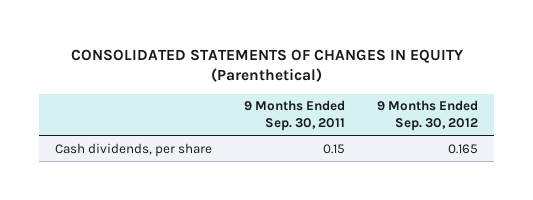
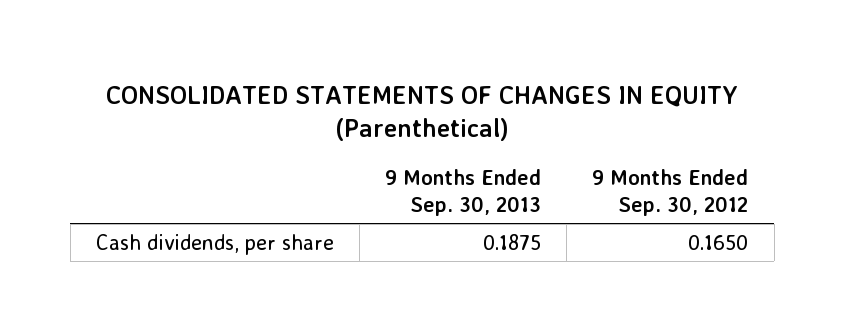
[244,100,346,131] 9 Months Ended Sep. 30, 2011 -> none
none -> [385,168,542,217] 9 Months Ended Sep. 30, 2013
[447,143,478,154] 0.165 -> [688,234,749,250] 0.1650

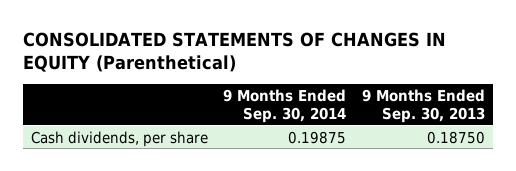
[592,168,749,217] 9 Months Ended Sep. 30, 2012 -> none
none -> [223,88,347,124] 9 Months Ended Sep. 30, 2014
[483,233,542,250] 0.1875 -> [427,130,486,144] 0.18750

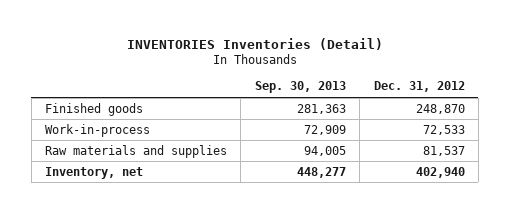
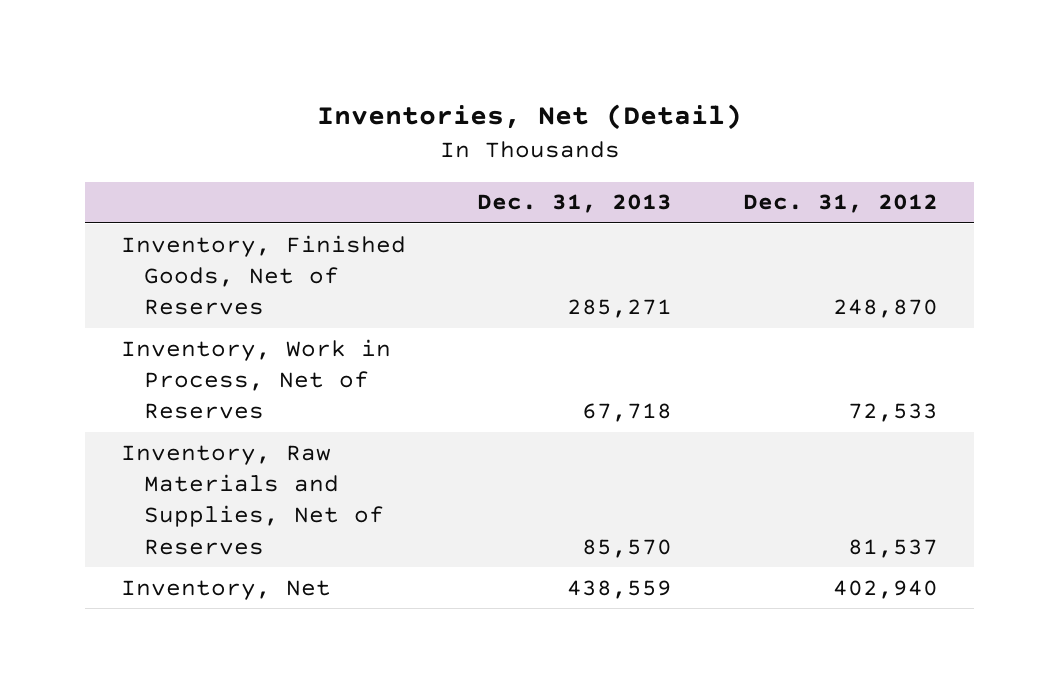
[126,37,383,50] INVENTORIES Inventories (Detail) -> [316,103,742,130] Inventories, Net (Detail)
[254,81,346,94] Sep. 30, 2013 -> none
none -> [477,194,673,214] Dec. 31, 2013
[45,102,144,116] Finished goods -> [120,234,406,316] Inventory, Finished Goods, Net of Reserves
[45,123,151,137] Work-in-process -> [120,338,391,420] Inventory, Work in Process, Net of Reserves
[45,144,228,158] Raw materials and supplies -> [120,444,384,555] Inventory, Raw Materials and Supplies, Net of Reserves
[45,166,144,179] Inventory, net -> [120,579,331,600] Inventory, Net

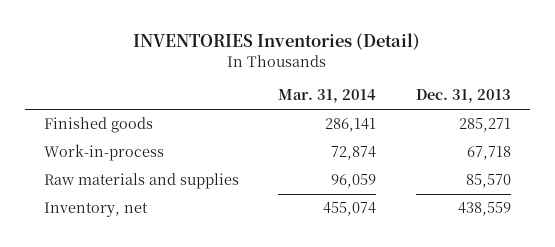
[316,103,742,130] Inventories, Net (Detail) -> [133,33,421,51] INVENTORIES Inventories (Detail)
[743,194,939,214] Dec. 31, 2012 -> none
none -> [278,89,377,104] Mar. 31, 2014
[120,234,406,316] Inventory, Finished Goods, Net of Reserves -> [44,117,154,134] Finished goods
[120,338,391,420] Inventory, Work in Process, Net of Reserves -> [44,144,165,162] Work-in-process
[120,444,384,555] Inventory, Raw Materials and Supplies, Net of Reserves -> [44,173,240,190] Raw materials and supplies
[120,579,331,600] Inventory, Net -> [44,202,149,218] Inventory, net

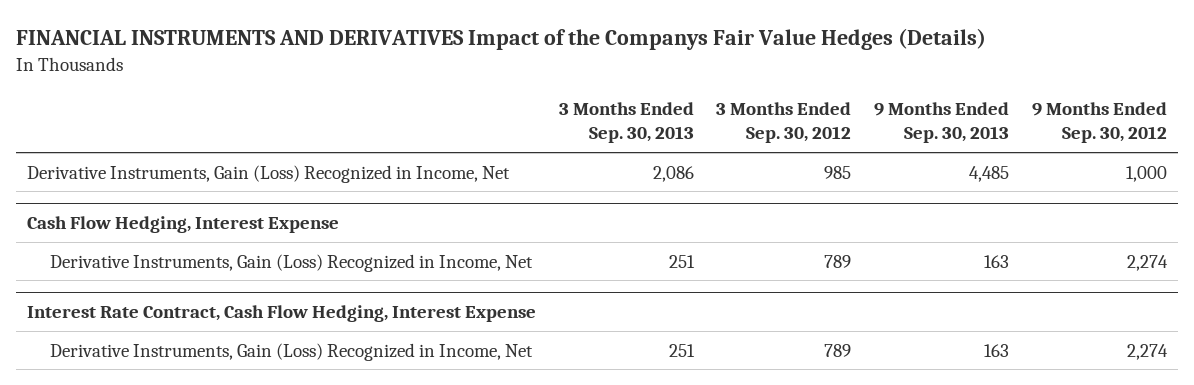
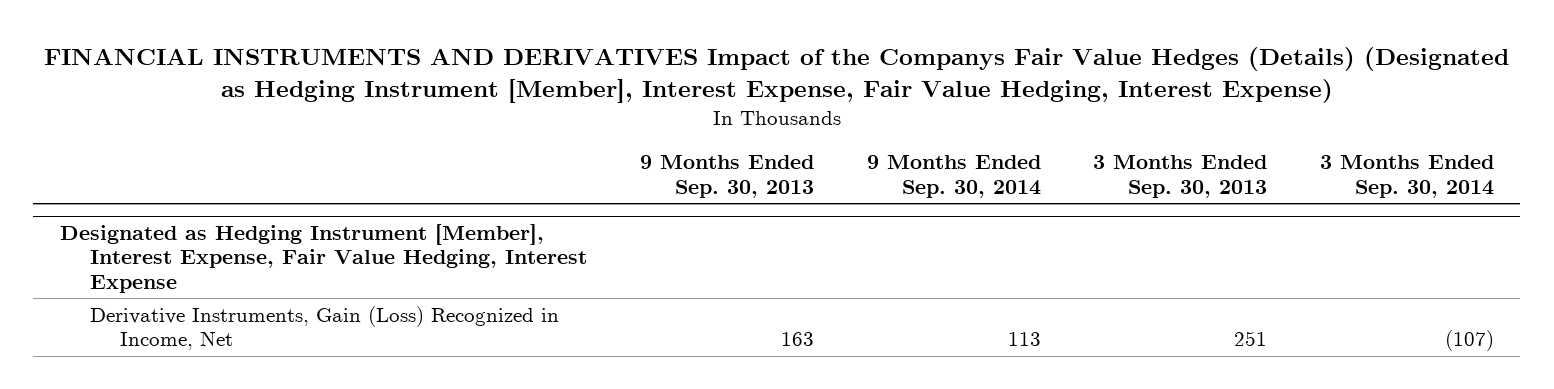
[16,28,987,51] FINANCIAL INSTRUMENTS AND DERIVATIVES Impact of the Companys Fair Value Hedges (Details) -> [43,47,1509,104] FINANCIAL INSTRUMENTS AND DERIVATIVES Impact of the Companys Fair Value Hedges (Details) (Designated as Hedging Instrument [Member], Interest Expense, Fair Value Hedging, Interest Expense)
[716,102,852,144] 3 Months Ended Sep. 30, 2012 -> none
[1031,102,1167,144] 9 Months Ended Sep. 30, 2012 -> none
none -> [866,155,1041,198] 9 Months Ended Sep. 30, 2014
none -> [1319,155,1494,198] 3 Months Ended Sep. 30, 2014
[27,164,511,183] Derivative Instruments, Gain (Loss) Recognized in Income, Net -> none
[27,215,340,233] Cash Flow Hedging, Interest Expense -> none
[50,253,534,272] Derivative Instruments, Gain (Loss) Recognized in Income, Net -> none
[27,304,537,322] Interest Rate Contract, Cash Flow Hedging, Interest Expense -> none
none -> [59,223,588,293] Designated as Hedging Instrument [Member], Interest Expense, Fair Value Hedging, Interest Expense

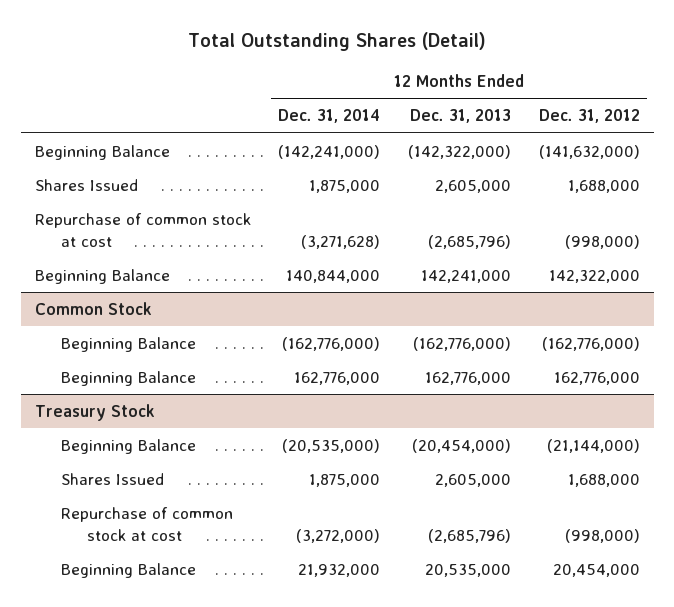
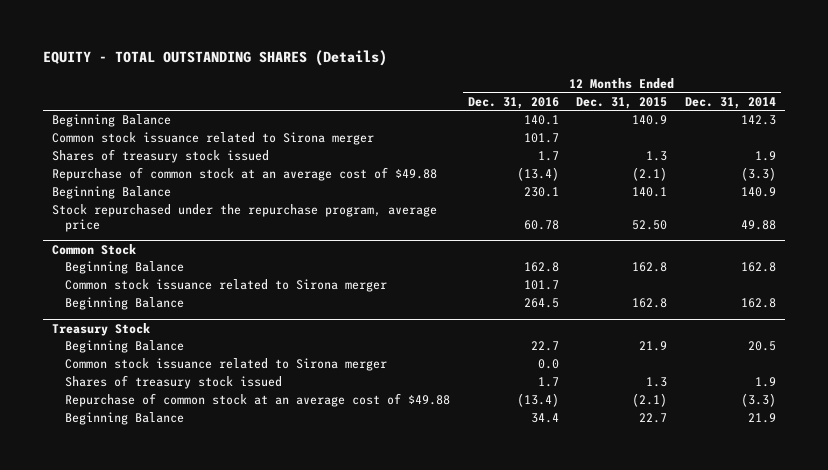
[188,32,487,52] Total Outstanding Shares (Detail) -> [42,50,387,67] EQUITY - TOTAL OUTSTANDING SHARES (Details)
[410,109,512,124] Dec. 31, 2013 -> none
[538,109,640,124] Dec. 31, 2012 -> none
none -> [467,96,559,109] Dec. 31, 2016
none -> [576,96,668,109] Dec. 31, 2015
[278,144,381,159] (142,241,000) -> [741,115,777,126] 142.3
none -> [51,132,374,146] Common stock issuance related to Sirona merger
[34,178,138,191] Shares Issued -> [51,149,269,164] Shares of treasury stock issued
[309,179,381,193] 1,875,000 -> [755,151,777,162] 1.9
[34,212,251,247] Repurchase of common stock at cost -> [51,167,437,182] Repurchase of common stock at an average cost of $49.88
[301,234,381,249] (3,271,628) -> [741,167,777,182] (3.3)
[286,269,381,283] 140,844,000 -> [741,187,777,198] 140.9
none -> [51,204,437,232] Stock repurchased under the repurchase program, average price
[282,336,381,351] (162,776,000) -> [741,262,777,273] 162.8
none -> [64,279,387,293] Common stock issuance related to Sirona merger
[294,371,381,385] 162,776,000 -> [741,298,777,309] 162.8
[282,438,381,453] (20,535,000) -> [748,341,777,352] 20.5
none -> [64,358,387,372] Common stock issuance related to Sirona merger
[60,472,164,485] Shares Issued -> [64,375,282,390] Shares of treasury stock issued
[309,473,381,487] 1,875,000 -> [755,377,777,388] 1.9
[60,506,233,541] Repurchase of common stock at cost -> [64,393,450,408] Repurchase of common stock at an average cost of $49.88
[296,528,381,543] (3,272,000) -> [741,393,777,408] (3.3)
[298,563,381,577] 21,932,000 -> [748,413,777,424] 21.9

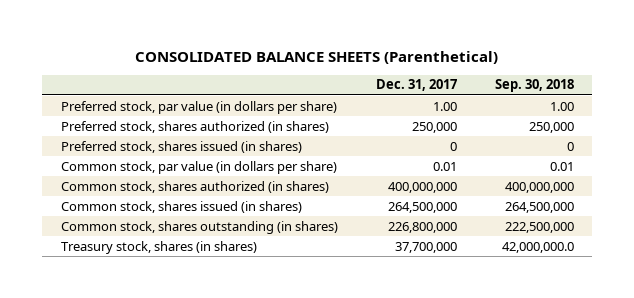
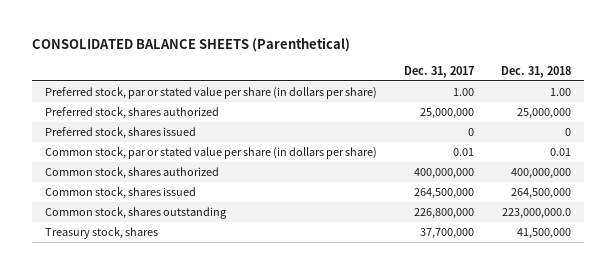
[494,79,574,93] Sep. 30, 2018 -> none
none -> [500,65,571,78] Dec. 31, 2018
[60,100,337,114] Preferred stock, par value (in dollars per share) -> [45,87,378,100] Preferred stock, par or stated value per share (in dollars per share)
[60,120,329,133] Preferred stock, shares authorized (in shares) -> [45,107,220,120] Preferred stock, shares authorized
[411,121,457,133] 250,000 -> [420,108,475,120] 25,000,000
[60,140,302,153] Preferred stock, shares issued (in shares) -> [45,127,197,140] Preferred stock, shares issued
[60,160,337,174] Common stock, par value (in dollars per share) -> [45,147,378,160] Common stock, par or stated value per share (in dollars per share)
[60,180,329,193] Common stock, shares authorized (in shares) -> [45,167,220,180] Common stock, shares authorized
[60,200,302,213] Common stock, shares issued (in shares) -> [45,187,197,200] Common stock, shares issued
[60,220,338,234] Common stock, shares outstanding (in shares) -> [45,207,228,220] Common stock, shares outstanding
[60,240,257,254] Treasury stock, shares (in shares) -> [45,227,159,240] Treasury stock, shares

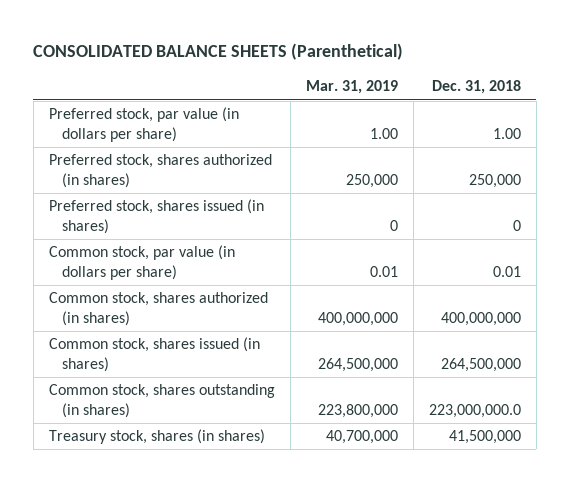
[404,65,475,78] Dec. 31, 2017 -> none
none -> [305,80,398,95] Mar. 31, 2019
[45,87,378,100] Preferred stock, par or stated value per share (in dollars per share) -> [48,107,239,143] Preferred stock, par value (in dollars per share)
[45,107,220,120] Preferred stock, shares authorized -> [48,154,272,189] Preferred stock, shares authorized (in shares)
[516,108,571,120] 25,000,000 -> [468,174,521,189] 250,000
[45,127,197,140] Preferred stock, shares issued -> [48,199,264,235] Preferred stock, shares issued (in shares)
[45,147,378,160] Common stock, par or stated value per share (in dollars per share) -> [48,245,235,281] Common stock, par value (in dollars per share)
[45,167,220,180] Common stock, shares authorized -> [48,292,268,327] Common stock, shares authorized (in shares)
[45,187,197,200] Common stock, shares issued -> [48,337,260,373] Common stock, shares issued (in shares)
[45,207,228,220] Common stock, shares outstanding -> [48,384,275,419] Common stock, shares outstanding (in shares)
[45,227,159,240] Treasury stock, shares -> [48,429,265,445] Treasury stock, shares (in shares)

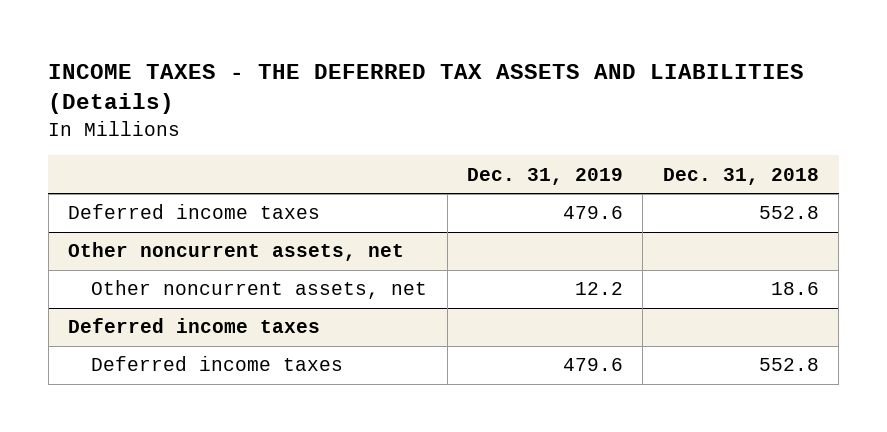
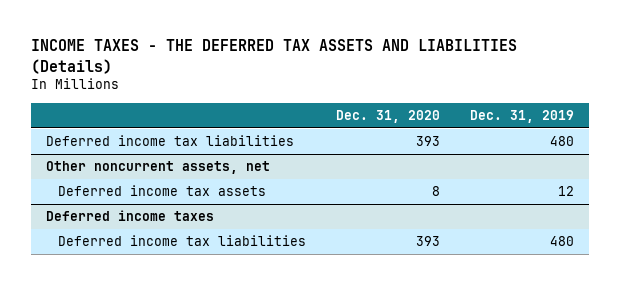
[662,167,819,185] Dec. 31, 2018 -> none
none -> [335,110,440,124] Dec. 31, 2020
[68,204,321,220] Deferred income taxes -> [45,135,294,147] Deferred income tax liabilities
[562,206,623,220] 479.6 -> [549,136,574,147] 480
[91,280,428,300] Other noncurrent assets, net -> none
none -> [57,185,266,197] Deferred income tax assets
[91,356,344,372] Deferred income taxes -> [57,235,306,247] Deferred income tax liabilities
[562,358,623,372] 479.6 -> [549,236,574,247] 480

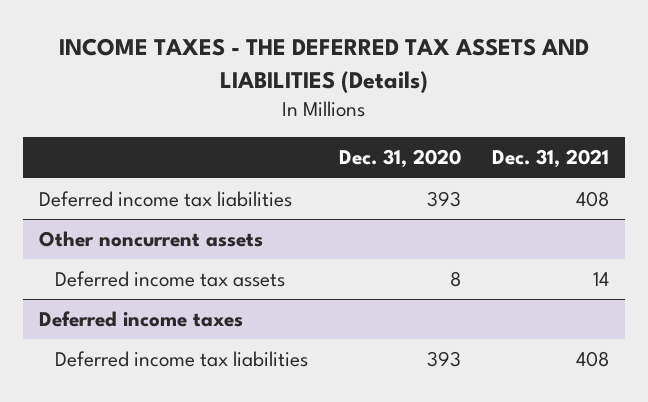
[469,110,574,124] Dec. 31, 2019 -> none
none -> [492,149,610,169] Dec. 31, 2021
[45,161,270,175] Other noncurrent assets, net -> [38,231,263,248] Other noncurrent assets

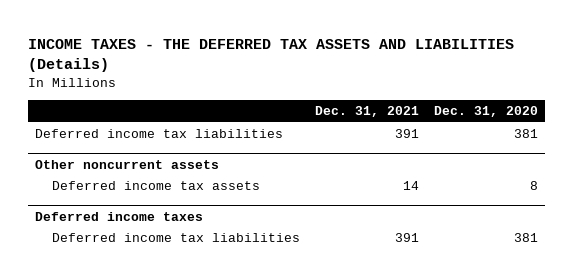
[427,191,462,208] 393 -> [513,129,538,139] 381
[576,191,610,208] 408 -> [394,129,419,139] 391
[427,351,462,368] 393 -> [513,233,538,243] 381
[576,351,610,368] 408 -> [394,233,419,243] 391

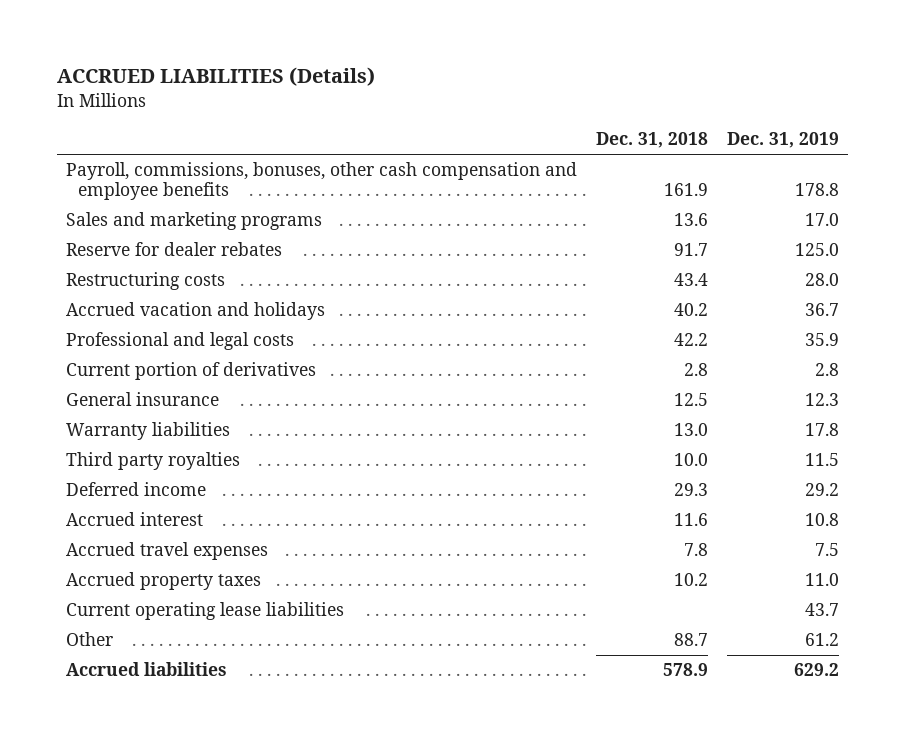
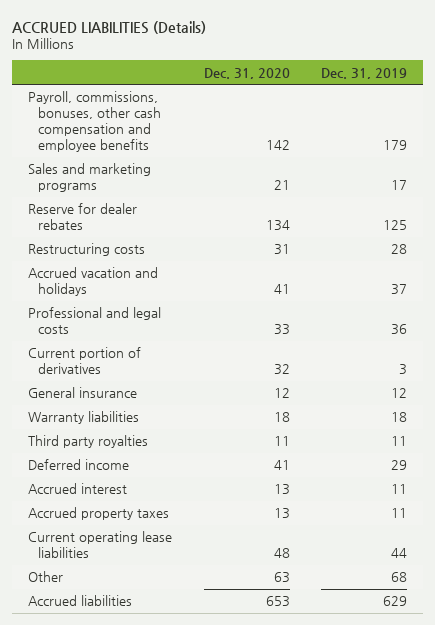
[595,132,708,149] Dec. 31, 2018 -> none
none -> [203,67,290,79] Dec. 31, 2020
[65,542,268,561] Accrued travel expenses -> none
[794,183,839,197] 178.8 -> [382,140,407,151] 179
[804,213,839,227] 17.0 -> [390,180,407,191] 17
[794,243,839,257] 125.0 -> [382,220,407,231] 125
[804,273,839,287] 28.0 -> [390,244,407,255] 28
[804,303,839,317] 36.7 -> [390,284,407,296] 37
[804,333,839,347] 35.9 -> [390,324,407,336] 36
[814,363,839,377] 2.8 -> [398,364,407,376] 3
[804,393,839,407] 12.3 -> [390,388,407,399] 12
[804,423,839,437] 17.8 -> [390,412,407,423] 18
[804,453,839,467] 11.5 -> [390,436,407,447] 11
[804,483,839,497] 29.2 -> [390,460,407,471] 29
[804,513,839,527] 10.8 -> [390,484,407,495] 11
[804,573,839,587] 11.0 -> [390,508,407,519] 11
[804,603,839,617] 43.7 -> [390,548,407,559] 44
[804,633,839,647] 61.2 -> [390,572,407,583] 68
[793,663,839,677] 629.2 -> [382,596,407,607] 629

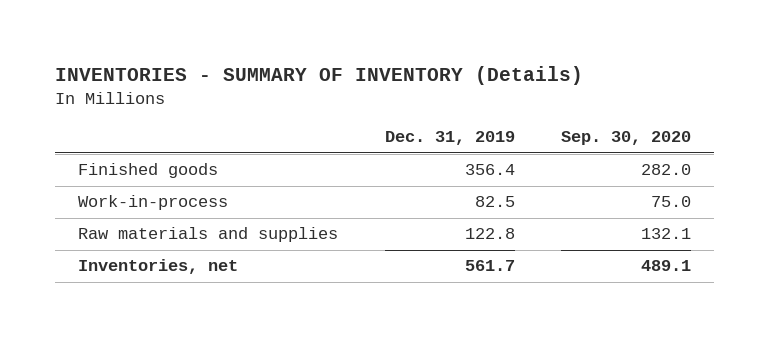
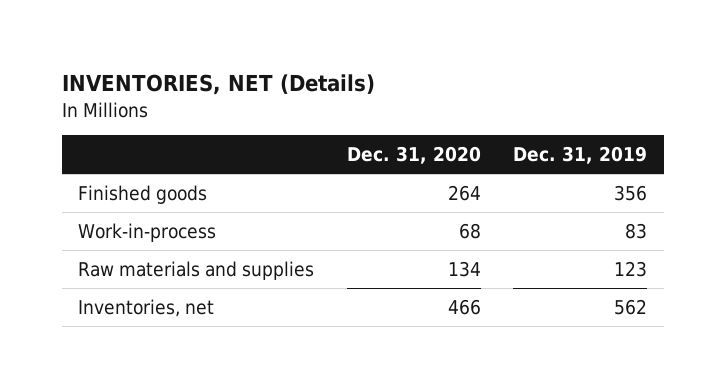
[54,66,583,86] INVENTORIES - SUMMARY OF INVENTORY (Details) -> [61,73,375,95] INVENTORIES, NET (Details)
[561,131,692,146] Sep. 30, 2020 -> none
none -> [346,146,481,165] Dec. 31, 2020
[464,164,515,176] 356.4 -> [614,184,648,201] 356
[474,196,515,208] 82.5 -> [625,222,648,239] 83
[464,228,515,240] 122.8 -> [614,260,648,277] 123
[464,260,515,272] 561.7 -> [614,298,648,315] 562

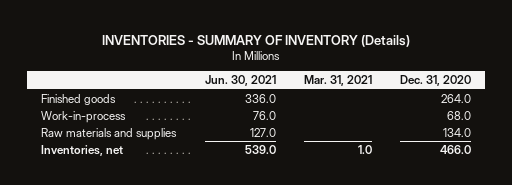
[61,73,375,95] INVENTORIES, NET (Details) -> [102,34,411,47] INVENTORIES - SUMMARY OF INVENTORY (Details)
[513,146,648,165] Dec. 31, 2019 -> none
none -> [204,75,276,87] Jun. 30, 2021
none -> [303,75,372,87] Mar. 31, 2021
[447,184,481,201] 264 -> [440,93,471,103] 264.0
[458,222,481,239] 68 -> [446,110,471,120] 68.0
[447,260,481,277] 134 -> [442,127,471,137] 134.0
[447,298,481,315] 466 -> [439,144,471,154] 466.0

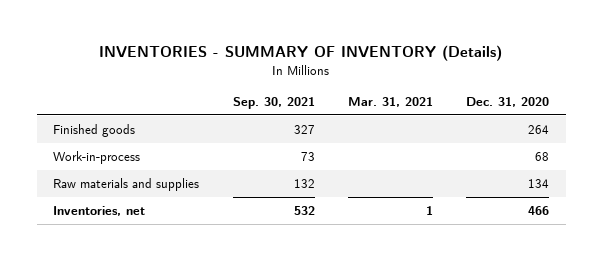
[204,75,276,87] Jun. 30, 2021 -> none
none -> [232,97,315,110] Sep. 30, 2021
[440,93,471,103] 264.0 -> [528,124,550,134] 264
[446,110,471,120] 68.0 -> [535,151,550,161] 68
[442,127,471,137] 134.0 -> [528,178,550,188] 134
[357,144,372,154] 1.0 -> [425,205,433,215] 1
[439,144,471,154] 466.0 -> [528,205,550,215] 466

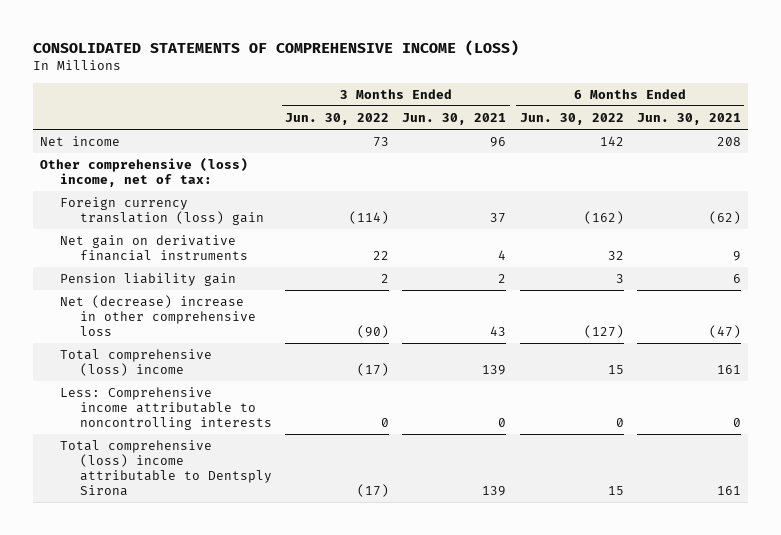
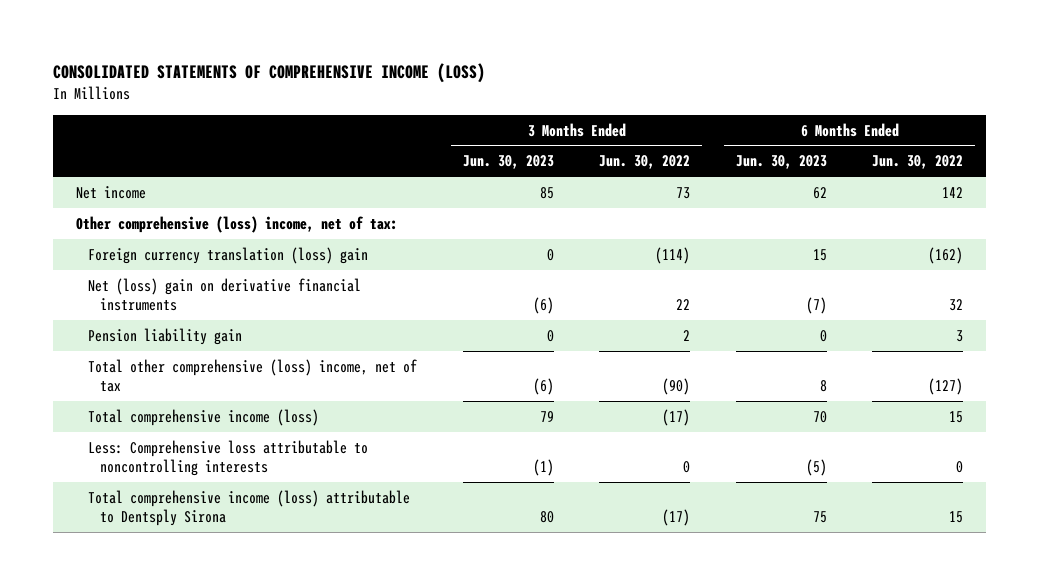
[402,112,507,125] Jun. 30, 2021 -> none
[636,112,741,125] Jun. 30, 2021 -> none
none -> [462,155,554,170] Jun. 30, 2023
none -> [735,155,827,170] Jun. 30, 2023
[59,235,248,261] Net gain on derivative financial instruments -> [88,277,362,312] Net (loss) gain on derivative financial instruments
[59,295,256,336] Net (decrease) increase in other comprehensive loss -> [88,358,418,393] Total other comprehensive (loss) income, net of tax
[59,349,212,376] Total comprehensive (loss) income -> [88,408,320,426] Total comprehensive income (loss)
[59,387,272,430] Less: Comprehensive income attributable to noncontrolling interests -> [88,439,369,477] Less: Comprehensive loss attributable to noncontrolling interests
[59,440,272,496] Total comprehensive (loss) income attributable to Dentsply Sirona -> [88,489,411,527] Total comprehensive income (loss) attributable to Dentsply Sirona

